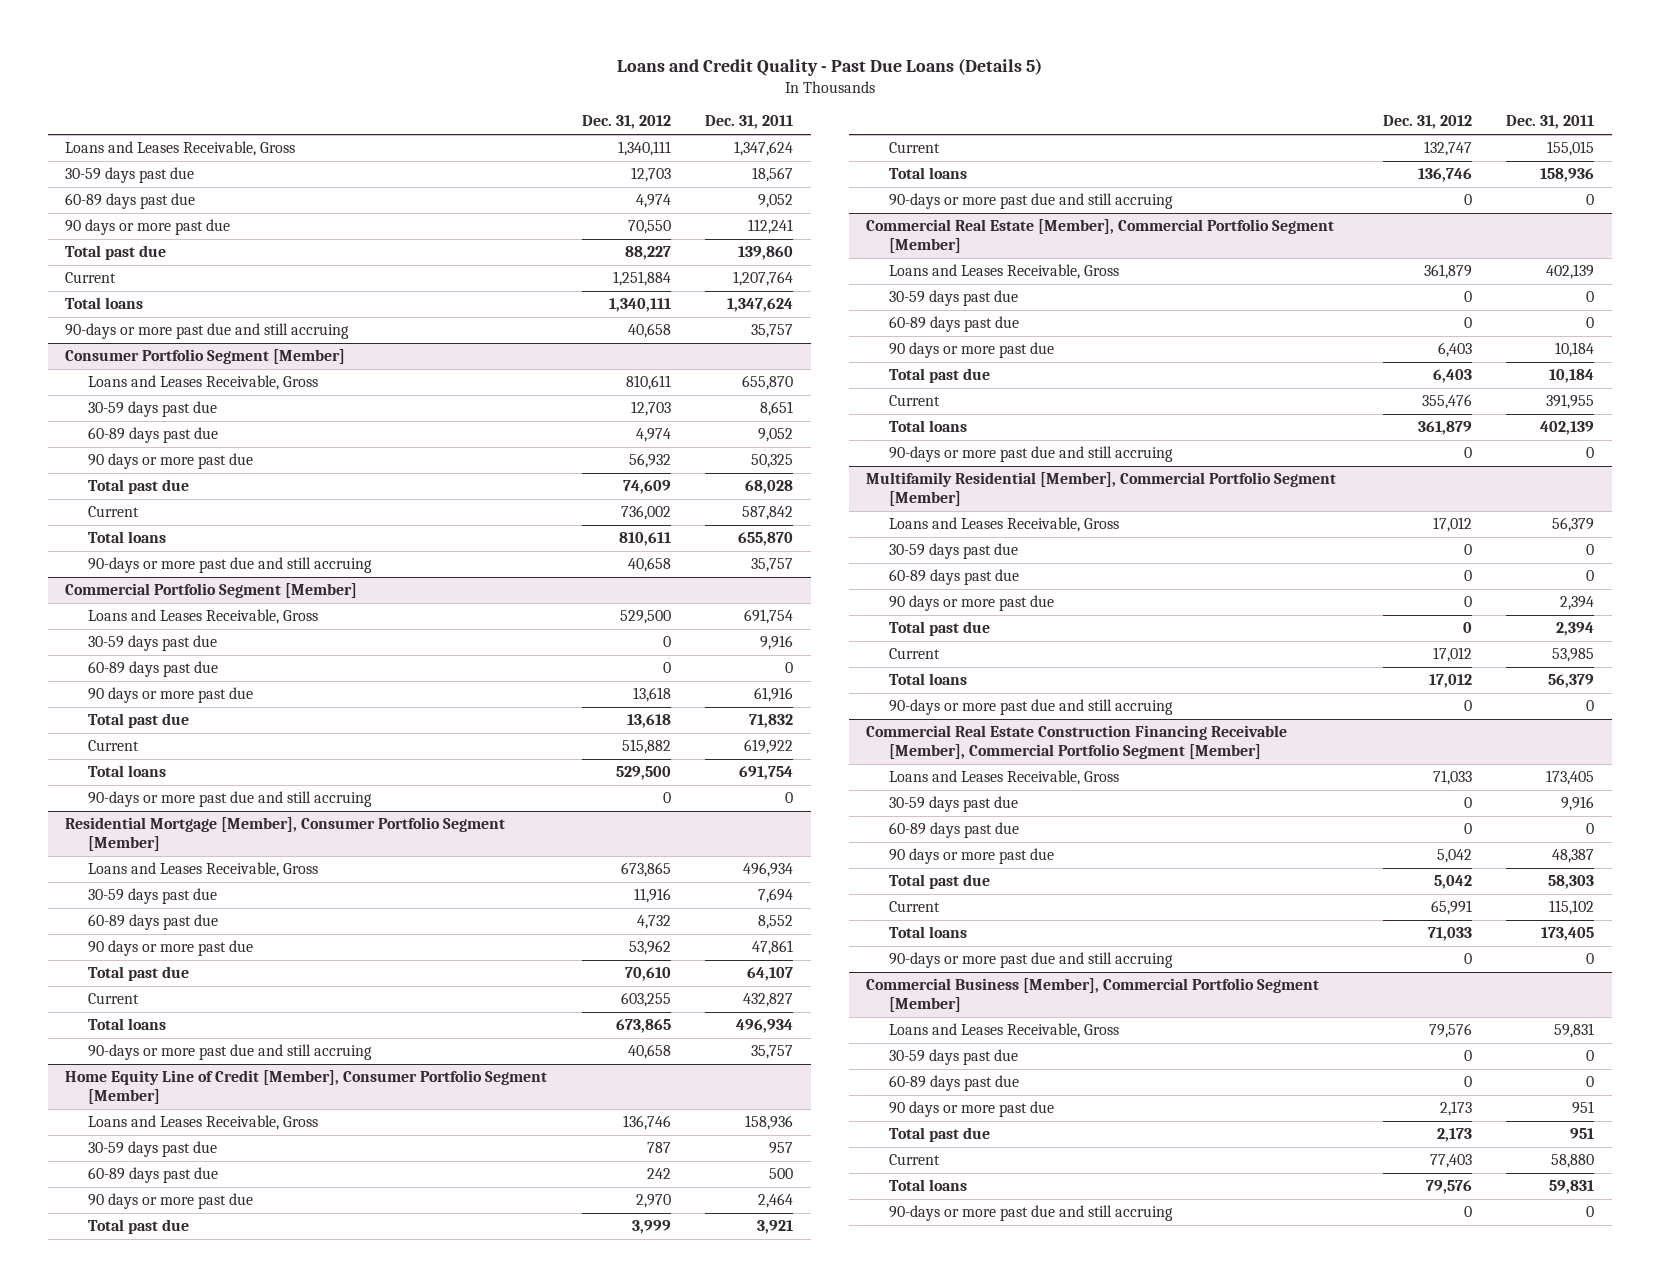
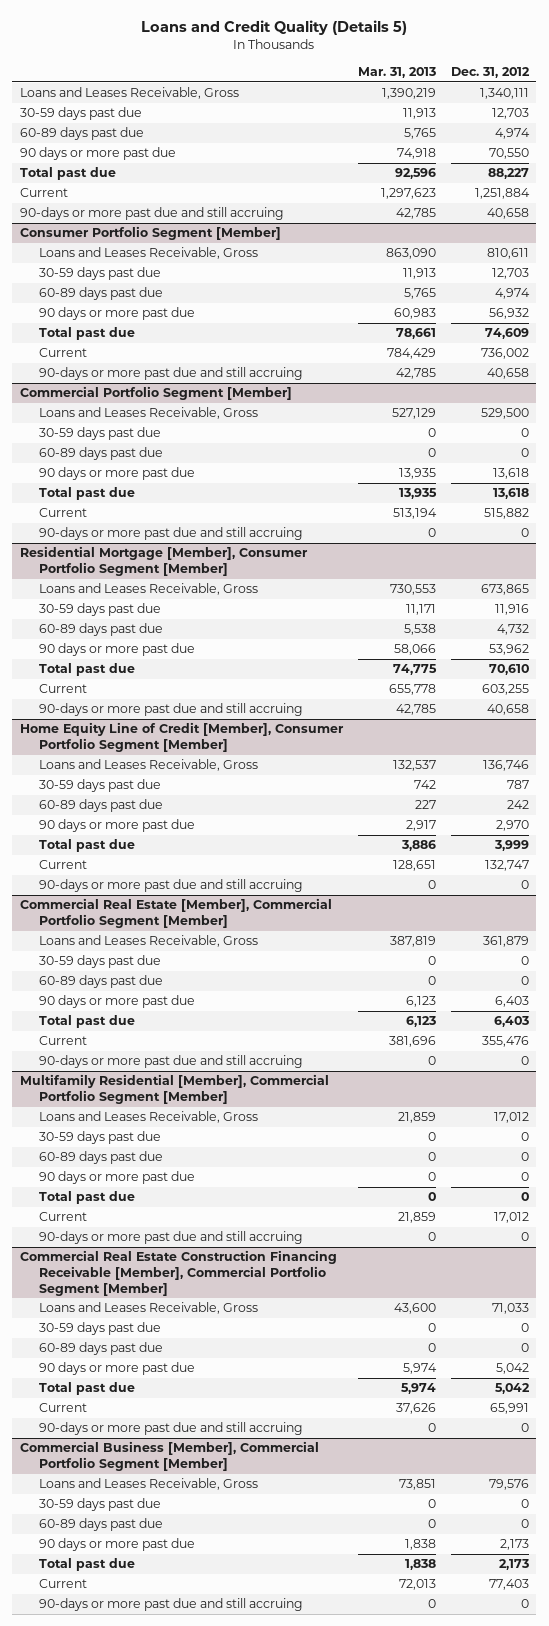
[616,58,1042,77] Loans and Credit Quality - Past Due Loans (Details 5) -> [141,19,408,35] Loans and Credit Quality (Details 5)
[705,115,794,130] Dec. 31, 2011 -> none
none -> [357,66,436,78] Mar. 31, 2013
[65,297,144,310] Total loans -> none
[88,531,167,544] Total loans -> none
[88,765,167,778] Total loans -> none
[88,1018,167,1031] Total loans -> none
[889,167,968,180] Total loans -> none
[889,420,968,433] Total loans -> none
[889,673,968,686] Total loans -> none
[889,926,968,939] Total loans -> none
[889,1179,968,1192] Total loans -> none

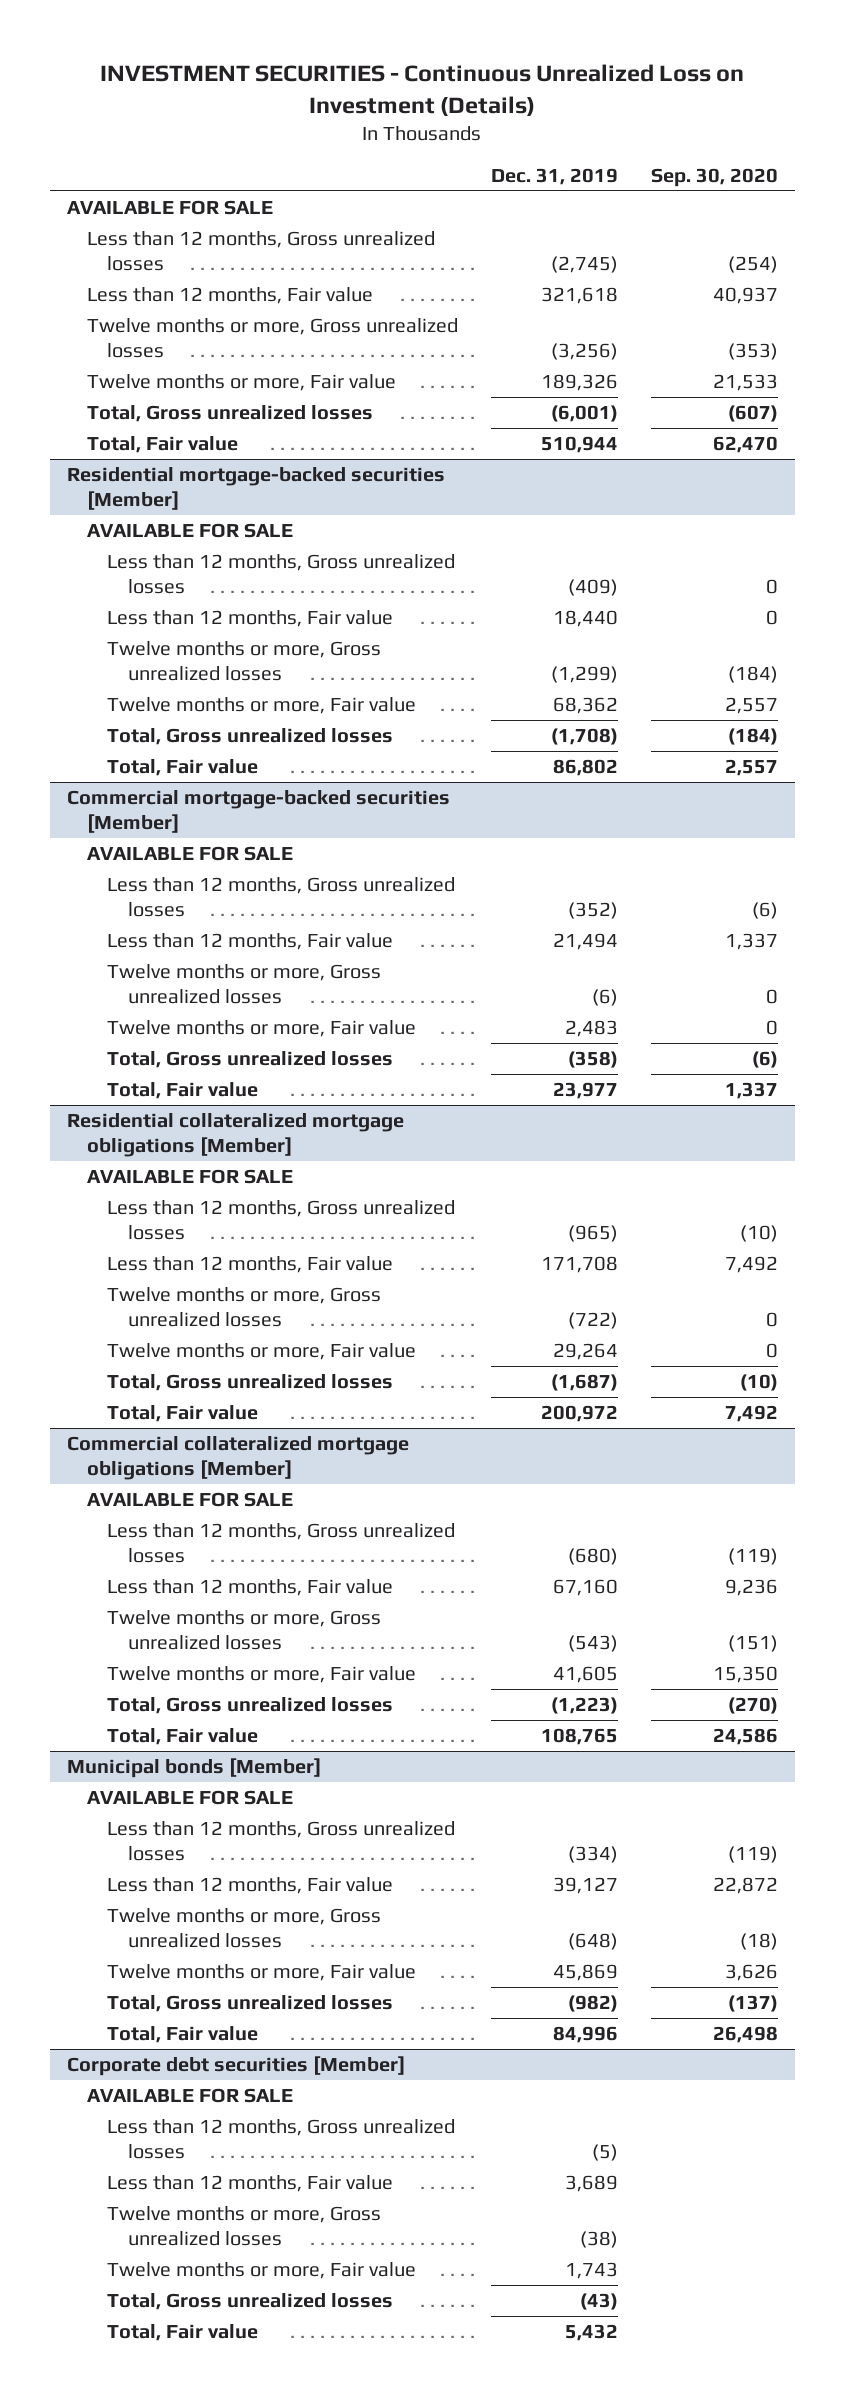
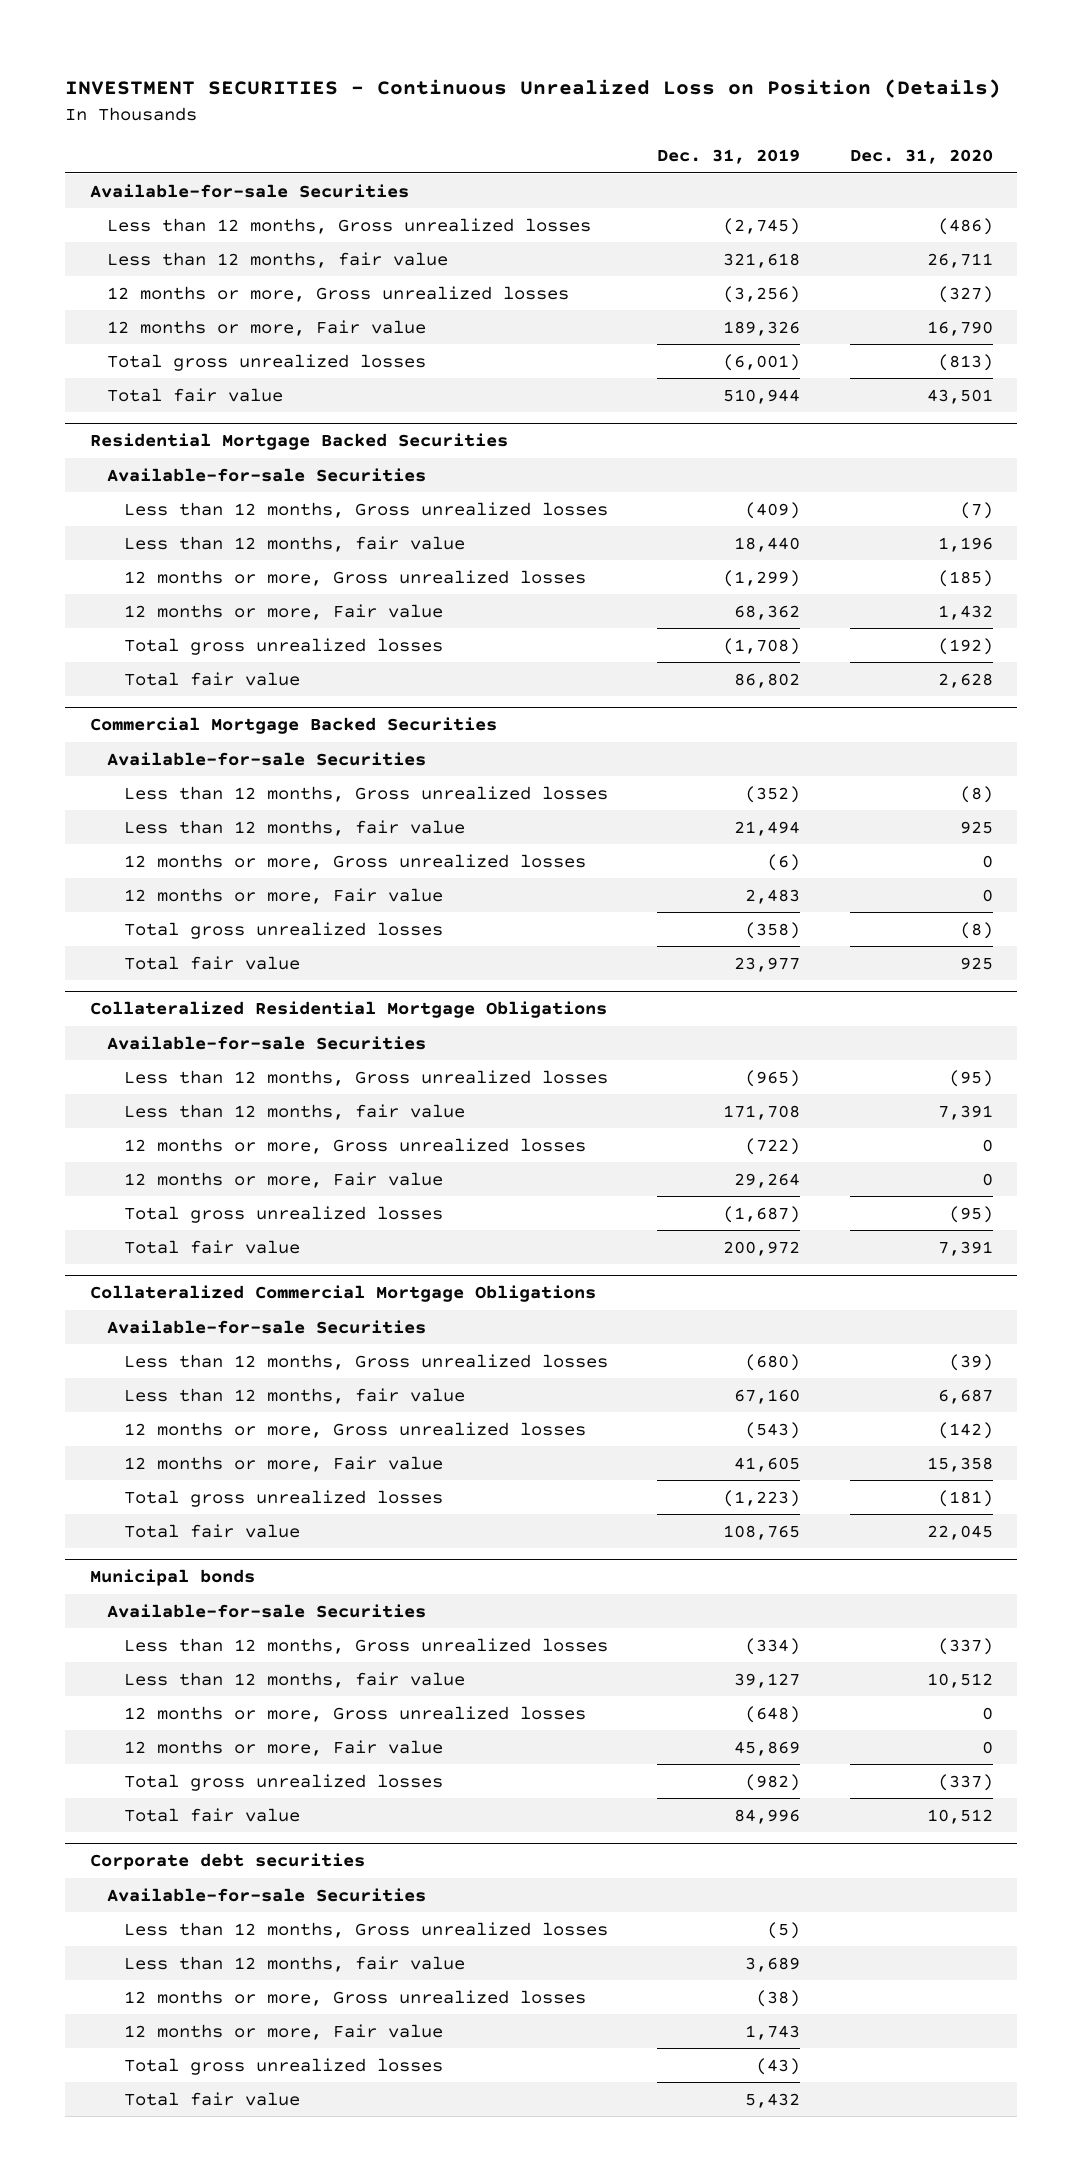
[100,64,745,116] INVESTMENT SECURITIES - Continuous Unrealized Loss on Investment (Details) -> [65,79,1002,99] INVESTMENT SECURITIES - Continuous Unrealized Loss on Position (Details)
[651,168,779,188] Sep. 30, 2020 -> none
none -> [849,149,993,165] Dec. 31, 2020
[66,199,273,215] AVAILABLE FOR SALE -> [89,183,409,198] Available-for-sale Securities
[87,286,374,304] Less than 12 months, Fair value -> [107,251,449,268] Less than 12 months, fair value
[87,317,459,359] Twelve months or more, Gross unrealized losses -> [107,285,570,302] 12 months or more, Gross unrealized losses
[87,373,397,391] Twelve months or more, Fair value -> [107,319,427,336] 12 months or more, Fair value
[87,404,374,422] Total, Gross unrealized losses -> [107,353,427,371] Total gross unrealized losses
[87,435,239,453] Total, Fair value -> [107,387,284,402] Total fair value
[66,466,445,511] Residential mortgage-backed securities [Member] -> [89,433,508,451] Residential Mortgage Backed Securities
[87,522,294,538] AVAILABLE FOR SALE -> [107,467,427,482] Available-for-sale Securities
[107,609,394,627] Less than 12 months, Fair value -> [124,535,466,552] Less than 12 months, fair value
[107,640,382,682] Twelve months or more, Gross unrealized losses -> [124,569,587,586] 12 months or more, Gross unrealized losses
[107,696,417,714] Twelve months or more, Fair value -> [124,603,444,620] 12 months or more, Fair value
[107,727,394,745] Total, Gross unrealized losses -> [124,637,444,655] Total gross unrealized losses
[107,758,259,776] Total, Fair value -> [124,671,301,686] Total fair value
[66,789,450,834] Commercial mortgage-backed securities [Member] -> [89,717,497,735] Commercial Mortgage Backed Securities
[87,845,294,861] AVAILABLE FOR SALE -> [107,751,427,766] Available-for-sale Securities
[107,932,394,950] Less than 12 months, Fair value -> [124,819,466,836] Less than 12 months, fair value
[107,963,382,1005] Twelve months or more, Gross unrealized losses -> [124,853,587,870] 12 months or more, Gross unrealized losses
[107,1019,417,1037] Twelve months or more, Fair value -> [124,887,444,904] 12 months or more, Fair value
[107,1050,394,1068] Total, Gross unrealized losses -> [124,921,444,939] Total gross unrealized losses
[107,1081,259,1099] Total, Fair value -> [124,955,301,970] Total fair value
[66,1112,404,1158] Residential collateralized mortgage obligations [Member] -> [89,1001,607,1019] Collateralized Residential Mortgage Obligations
[87,1168,294,1184] AVAILABLE FOR SALE -> [107,1035,427,1050] Available-for-sale Securities
[107,1255,394,1273] Less than 12 months, Fair value -> [124,1103,466,1120] Less than 12 months, fair value
[107,1286,382,1328] Twelve months or more, Gross unrealized losses -> [124,1137,587,1154] 12 months or more, Gross unrealized losses
[107,1342,417,1360] Twelve months or more, Fair value -> [124,1171,444,1188] 12 months or more, Fair value
[107,1373,394,1391] Total, Gross unrealized losses -> [124,1205,444,1223] Total gross unrealized losses
[107,1404,259,1422] Total, Fair value -> [124,1239,301,1254] Total fair value
[66,1435,409,1481] Commercial collateralized mortgage obligations [Member] -> [89,1285,596,1303] Collateralized Commercial Mortgage Obligations
[87,1491,294,1507] AVAILABLE FOR SALE -> [107,1319,427,1334] Available-for-sale Securities
[107,1578,394,1596] Less than 12 months, Fair value -> [124,1387,466,1404] Less than 12 months, fair value
[107,1609,382,1651] Twelve months or more, Gross unrealized losses -> [124,1421,587,1438] 12 months or more, Gross unrealized losses
[107,1665,417,1683] Twelve months or more, Fair value -> [124,1455,444,1472] 12 months or more, Fair value
[107,1696,394,1714] Total, Gross unrealized losses -> [124,1489,444,1507] Total gross unrealized losses
[107,1727,259,1745] Total, Fair value -> [124,1523,301,1538] Total fair value
[66,1757,321,1778] Municipal bonds [Member] -> [89,1569,255,1587] Municipal bonds
[87,1789,294,1805] AVAILABLE FOR SALE -> [107,1603,427,1618] Available-for-sale Securities
[107,1876,394,1894] Less than 12 months, Fair value -> [124,1671,466,1688] Less than 12 months, fair value
[107,1907,382,1949] Twelve months or more, Gross unrealized losses -> [124,1705,587,1722] 12 months or more, Gross unrealized losses
[107,1963,417,1981] Twelve months or more, Fair value -> [124,1739,444,1756] 12 months or more, Fair value
[107,1994,394,2012] Total, Gross unrealized losses -> [124,1773,444,1791] Total gross unrealized losses
[107,2025,259,2043] Total, Fair value -> [124,1807,301,1822] Total fair value
[66,2055,405,2076] Corporate debt securities [Member] -> [89,1853,365,1871] Corporate debt securities
[87,2087,294,2103] AVAILABLE FOR SALE -> [107,1887,427,1902] Available-for-sale Securities
[107,2174,394,2192] Less than 12 months, Fair value -> [124,1955,466,1972] Less than 12 months, fair value
[107,2205,382,2247] Twelve months or more, Gross unrealized losses -> [124,1989,587,2006] 12 months or more, Gross unrealized losses
[107,2261,417,2279] Twelve months or more, Fair value -> [124,2023,444,2040] 12 months or more, Fair value
[107,2292,394,2310] Total, Gross unrealized losses -> [124,2057,444,2075] Total gross unrealized losses
[107,2323,259,2341] Total, Fair value -> [124,2091,301,2106] Total fair value

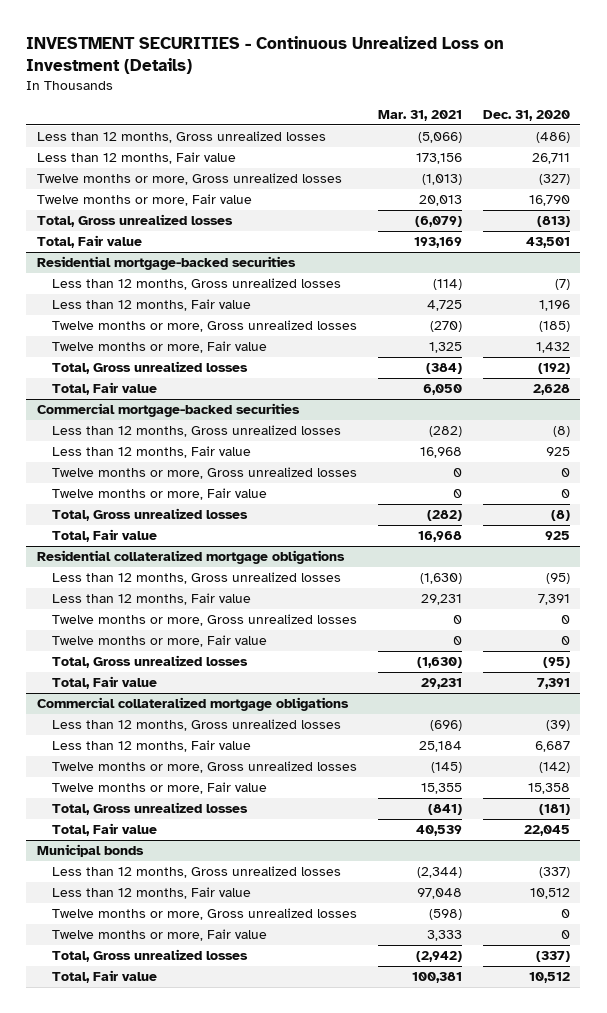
[65,79,1002,99] INVESTMENT SECURITIES - Continuous Unrealized Loss on Position (Details) -> [26,35,505,74] INVESTMENT SECURITIES - Continuous Unrealized Loss on Investment (Details)
[657,149,801,165] Dec. 31, 2019 -> none
none -> [378,110,463,122] Mar. 31, 2021
[89,183,409,198] Available-for-sale Securities -> none
[107,467,427,482] Available-for-sale Securities -> none
[107,251,449,268] Less than 12 months, fair value -> [36,152,236,165] Less than 12 months, Fair value
[107,285,570,302] 12 months or more, Gross unrealized losses -> [36,173,342,186] Twelve months or more, Gross unrealized losses
[107,319,427,336] 12 months or more, Fair value -> [36,194,252,207] Twelve months or more, Fair value
[107,353,427,371] Total gross unrealized losses -> [36,214,233,228] Total, Gross unrealized losses
[107,387,284,402] Total fair value -> [36,235,142,249] Total, Fair value
[89,433,508,451] Residential Mortgage Backed Securities -> [36,256,296,271] Residential mortgage-backed securities
[107,751,427,766] Available-for-sale Securities -> none
[124,535,466,552] Less than 12 months, fair value -> [52,299,252,312] Less than 12 months, Fair value
[124,569,587,586] 12 months or more, Gross unrealized losses -> [52,320,358,333] Twelve months or more, Gross unrealized losses
[124,603,444,620] 12 months or more, Fair value -> [52,341,268,354] Twelve months or more, Fair value
[124,637,444,655] Total gross unrealized losses -> [52,361,249,375] Total, Gross unrealized losses
[124,671,301,686] Total fair value -> [52,382,158,396] Total, Fair value
[89,717,497,735] Commercial Mortgage Backed Securities -> [36,403,300,418] Commercial mortgage-backed securities
[107,1035,427,1050] Available-for-sale Securities -> none
[124,819,466,836] Less than 12 months, fair value -> [52,446,252,459] Less than 12 months, Fair value
[124,853,587,870] 12 months or more, Gross unrealized losses -> [52,467,358,480] Twelve months or more, Gross unrealized losses
[124,887,444,904] 12 months or more, Fair value -> [52,488,268,501] Twelve months or more, Fair value
[124,921,444,939] Total gross unrealized losses -> [52,508,249,522] Total, Gross unrealized losses
[124,955,301,970] Total fair value -> [52,529,158,543] Total, Fair value
[89,1001,607,1019] Collateralized Residential Mortgage Obligations -> [36,550,345,565] Residential collateralized mortgage obligations
[107,1319,427,1334] Available-for-sale Securities -> none
[124,1103,466,1120] Less than 12 months, fair value -> [52,593,252,606] Less than 12 months, Fair value
[124,1137,587,1154] 12 months or more, Gross unrealized losses -> [52,614,358,627] Twelve months or more, Gross unrealized losses
[124,1171,444,1188] 12 months or more, Fair value -> [52,635,268,648] Twelve months or more, Fair value
[124,1205,444,1223] Total gross unrealized losses -> [52,655,249,669] Total, Gross unrealized losses
[124,1239,301,1254] Total fair value -> [52,676,158,690] Total, Fair value
[89,1285,596,1303] Collateralized Commercial Mortgage Obligations -> [36,697,349,712] Commercial collateralized mortgage obligations
[124,1387,466,1404] Less than 12 months, fair value -> [52,740,252,753] Less than 12 months, Fair value
[124,1421,587,1438] 12 months or more, Gross unrealized losses -> [52,761,358,774] Twelve months or more, Gross unrealized losses
[124,1455,444,1472] 12 months or more, Fair value -> [52,782,268,795] Twelve months or more, Fair value
[124,1489,444,1507] Total gross unrealized losses -> [52,802,249,816] Total, Gross unrealized losses
[124,1523,301,1538] Total fair value -> [52,823,158,837] Total, Fair value
[107,1603,427,1618] Available-for-sale Securities -> none
[89,1853,365,1871] Corporate debt securities -> none
[107,1887,427,1902] Available-for-sale Securities -> none
[124,1921,609,1938] Less than 12 months, Gross unrealized losses -> none
[124,1955,466,1972] Less than 12 months, fair value -> none
[124,1989,587,2006] 12 months or more, Gross unrealized losses -> none
[124,2023,444,2040] 12 months or more, Fair value -> none
[124,2057,444,2075] Total gross unrealized losses -> none
[124,2091,301,2106] Total fair value -> none
[124,1671,466,1688] Less than 12 months, fair value -> [52,887,252,900] Less than 12 months, Fair value
[124,1705,587,1722] 12 months or more, Gross unrealized losses -> [52,908,358,921] Twelve months or more, Gross unrealized losses
[124,1739,444,1756] 12 months or more, Fair value -> [52,929,268,942] Twelve months or more, Fair value
[124,1773,444,1791] Total gross unrealized losses -> [52,949,249,963] Total, Gross unrealized losses
[124,1807,301,1822] Total fair value -> [52,970,158,984] Total, Fair value

